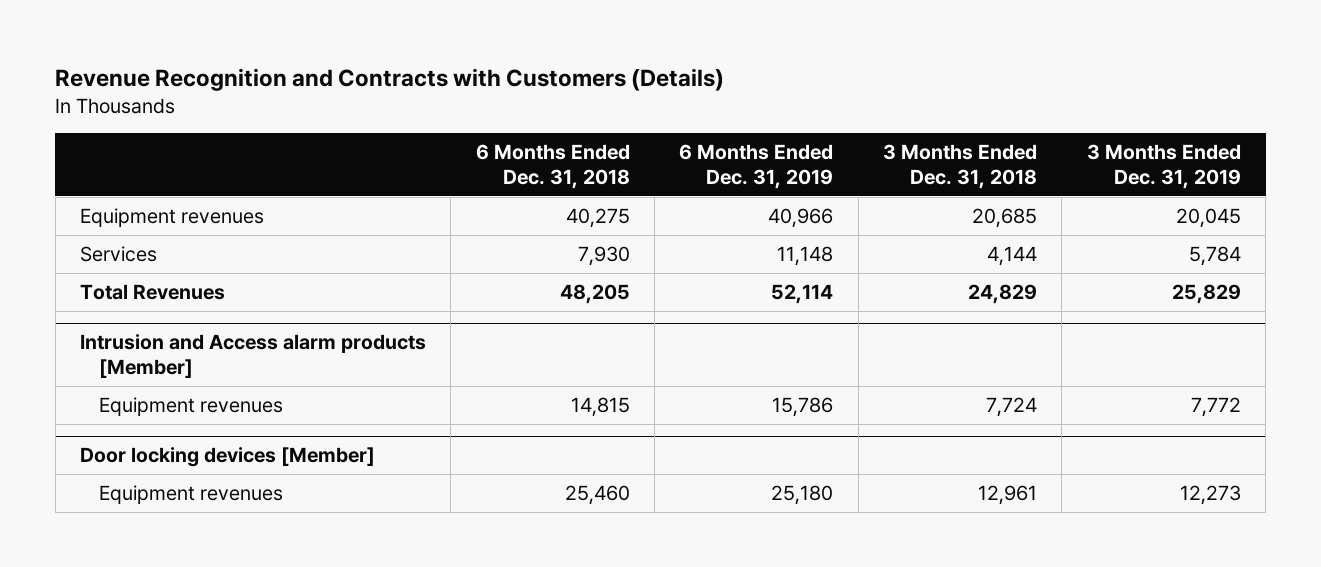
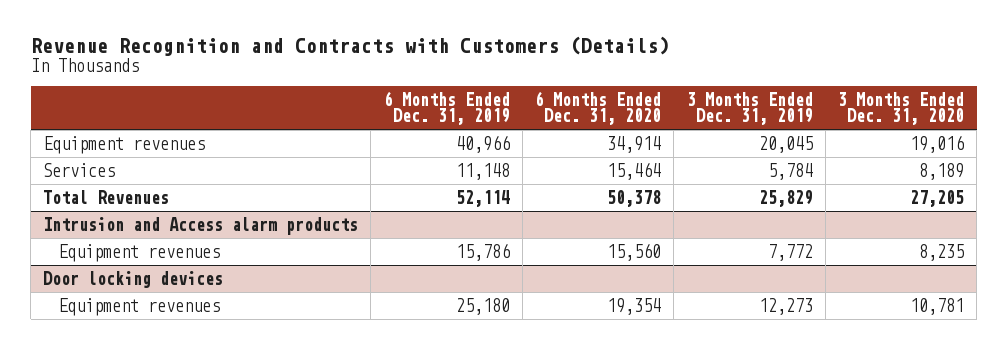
[475,144,630,190] 6 Months Ended Dec. 31, 2018 -> none
[883,144,1038,190] 3 Months Ended Dec. 31, 2018 -> none
none -> [535,90,662,126] 6 Months Ended Dec. 31, 2020
none -> [838,91,965,126] 3 Months Ended Dec. 31, 2020
[79,334,426,379] Intrusion and Access alarm products [Member] -> [43,217,359,236] Intrusion and Access alarm products
[79,447,375,468] Door locking devices [Member] -> [43,271,224,289] Door locking devices

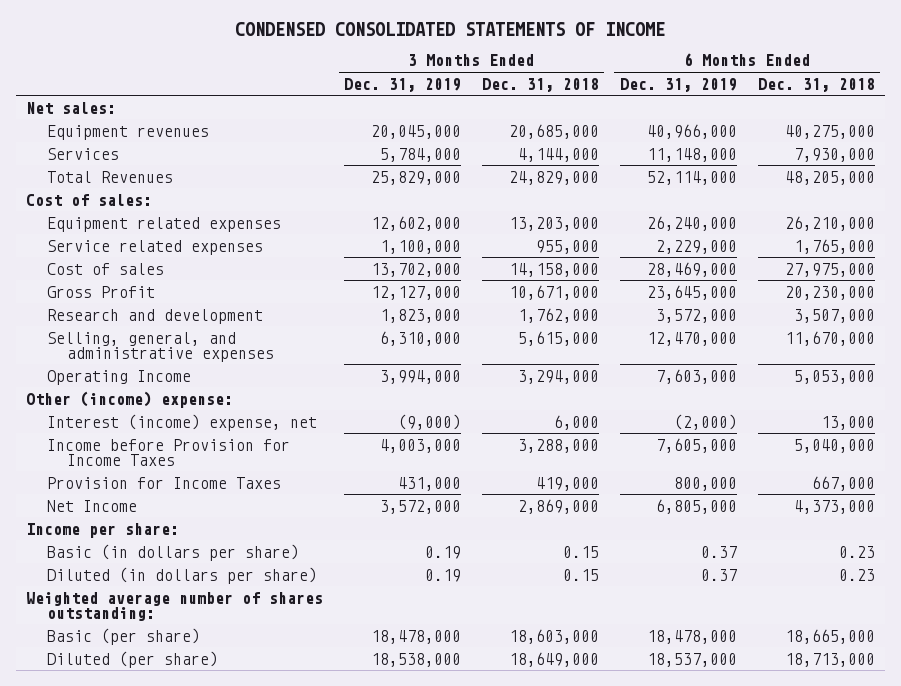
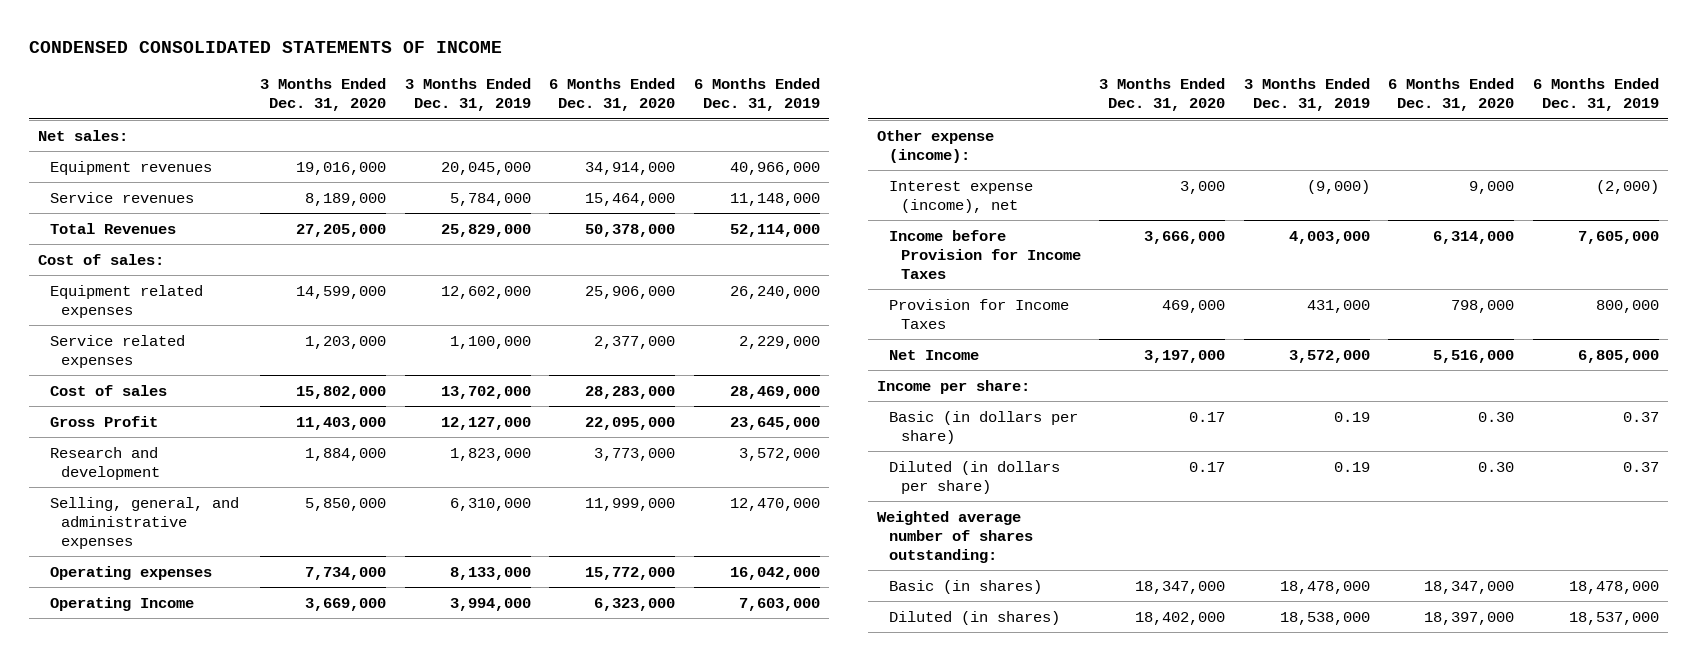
[481,77,599,92] Dec. 31, 2018 -> none
[757,77,875,92] Dec. 31, 2018 -> none
none -> [259,78,386,112] 3 Months Ended Dec. 31, 2020
none -> [549,78,676,112] 6 Months Ended Dec. 31, 2020
[46,147,119,160] Services -> [49,191,194,203] Service revenues
none -> [49,565,212,580] Operating expenses
[26,390,234,408] Other (income) expense: -> [877,129,995,163] Other expense (income):
[46,413,317,431] Interest (income) expense, net -> [889,180,1034,213] Interest expense (income), net
[46,627,200,645] Basic (per share) -> [889,579,1043,594] Basic (in shares)
[46,650,218,668] Diluted (per share) -> [889,610,1061,625] Diluted (in shares)

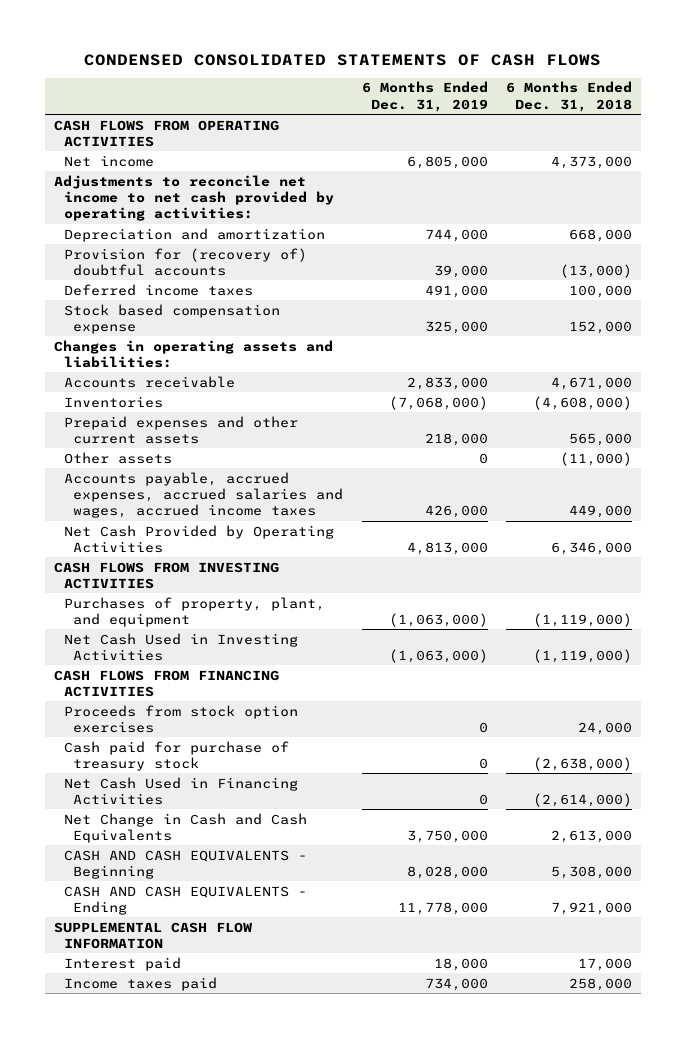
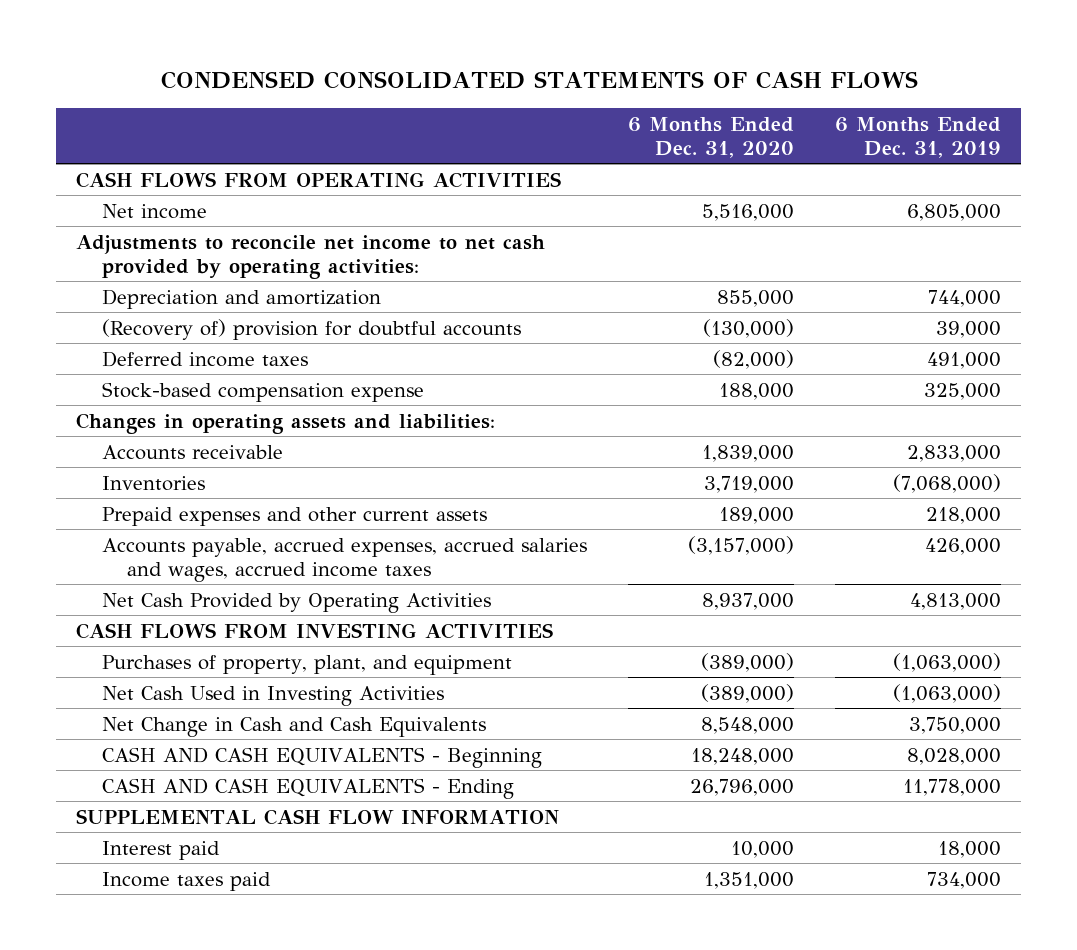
[505,81,632,112] 6 Months Ended Dec. 31, 2018 -> none
none -> [627,116,794,158] 6 Months Ended Dec. 31, 2020
[63,247,307,276] Provision for (recovery of) doubtful accounts -> [101,318,521,340] (Recovery of) provision for doubtful accounts
[63,303,280,334] Stock based compensation expense -> [101,381,424,402] Stock-based compensation expense
[63,451,172,464] Other assets -> none
[54,669,280,697] CASH FLOWS FROM FINANCING ACTIVITIES -> none
[63,704,298,733] Proceeds from stock option exercises -> none
[63,740,289,771] Cash paid for purchase of treasury stock -> none
[63,776,298,805] Net Cash Used in Financing Activities -> none

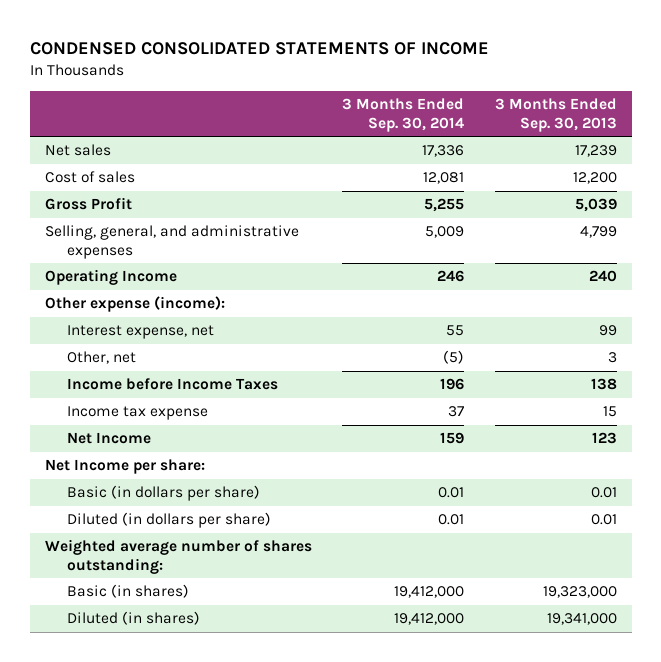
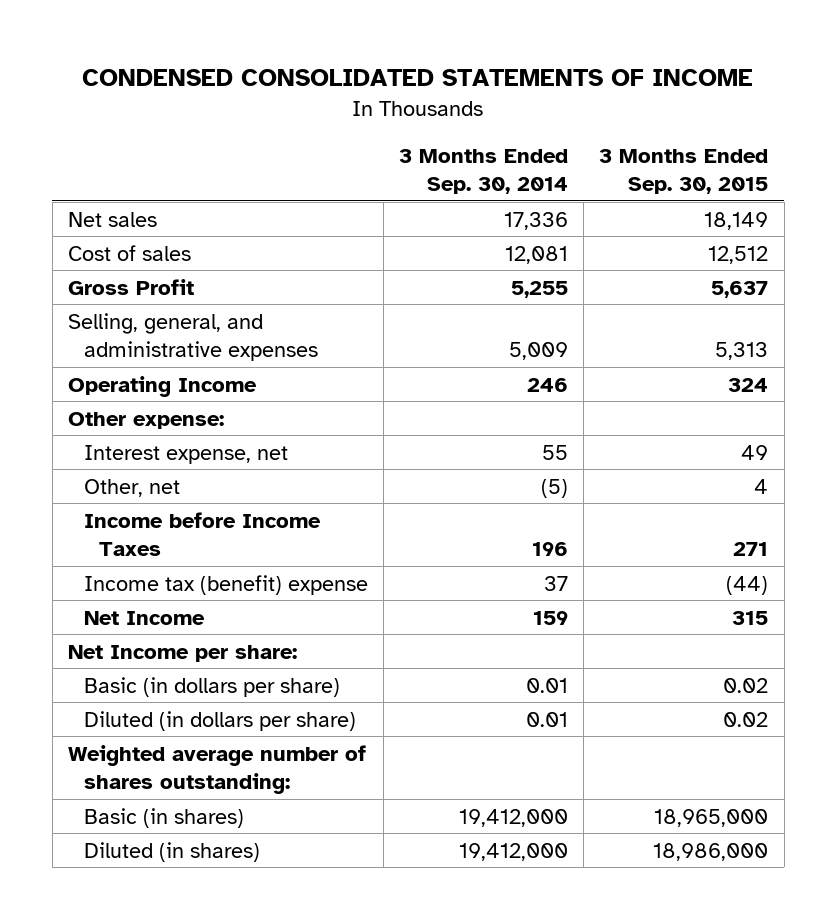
[494,98,617,132] 3 Months Ended Sep. 30, 2013 -> none
none -> [599,148,769,195] 3 Months Ended Sep. 30, 2015
[44,296,225,313] Other expense (income): -> [68,411,225,429] Other expense:
[67,406,209,421] Income tax expense -> [83,574,368,595] Income tax (benefit) expense

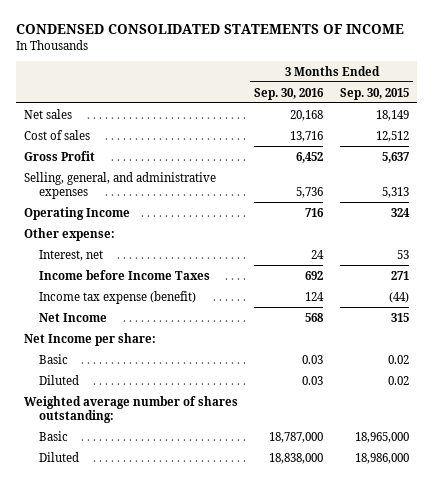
[399,148,569,195] 3 Months Ended Sep. 30, 2014 -> none
none -> [254,87,325,100] Sep. 30, 2016
[83,478,180,497] Other, net -> none
[83,444,288,464] Interest expense, net -> [39,249,104,261] Interest, net
[741,444,769,460] 49 -> [396,249,409,259] 53
[83,574,368,595] Income tax (benefit) expense -> [39,290,197,304] Income tax expense (benefit)
[83,676,340,697] Basic (in dollars per share) -> [39,353,69,364] Basic
[83,710,356,731] Diluted (in dollars per share) -> [39,374,80,385] Diluted
[83,807,244,828] Basic (in shares) -> [39,430,69,441] Basic
[83,841,260,862] Diluted (in shares) -> [39,451,80,462] Diluted

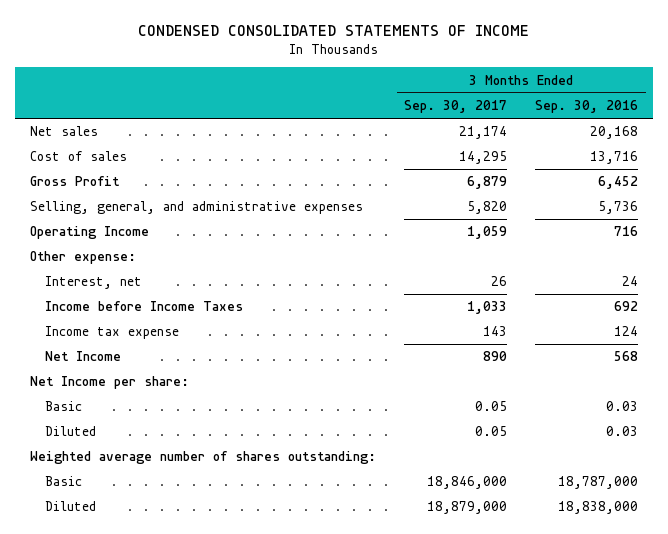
[339,87,409,100] Sep. 30, 2015 -> none
none -> [403,100,507,114] Sep. 30, 2017
[39,290,197,304] Income tax expense (benefit) -> [45,326,180,340] Income tax expense

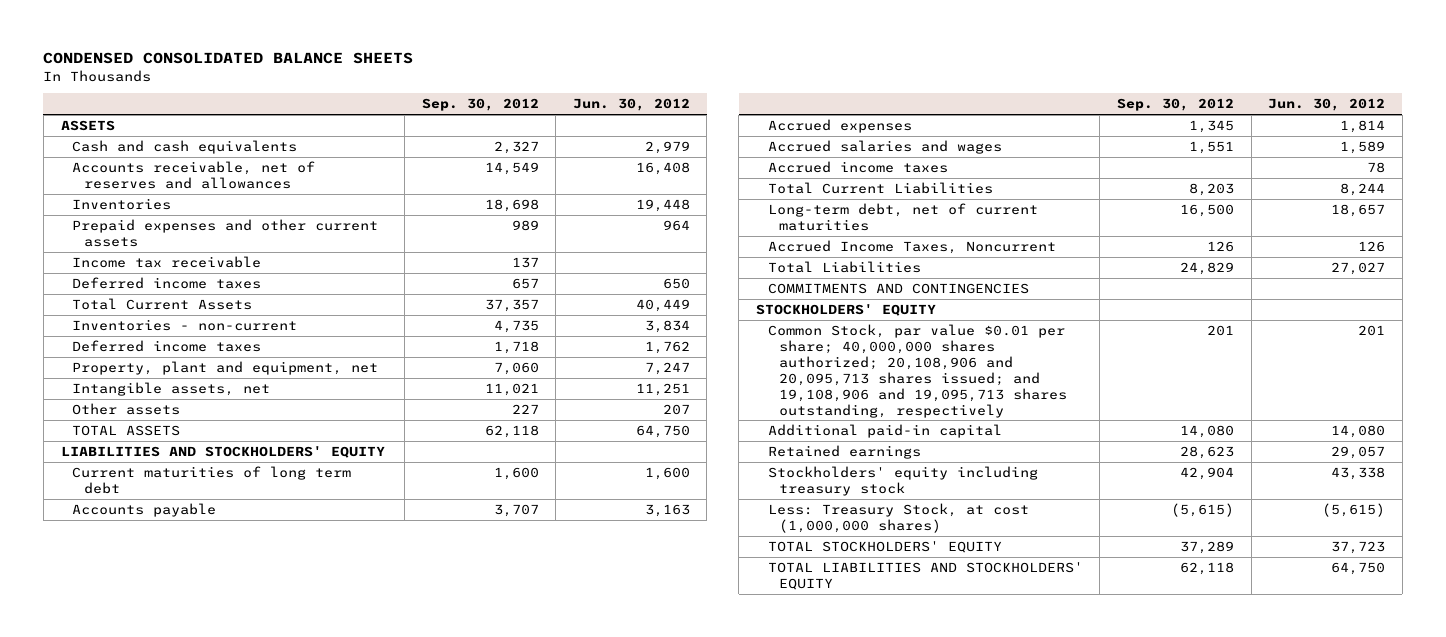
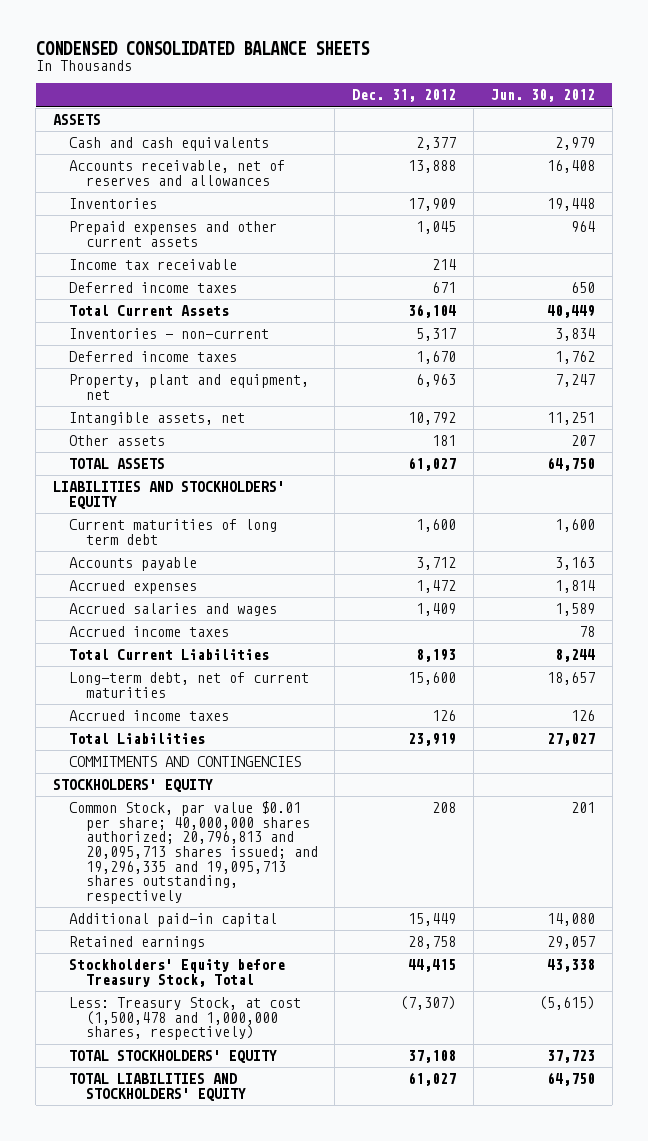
[421,98,539,112] Sep. 30, 2012 -> none
none -> [352,89,457,103] Dec. 31, 2012
[767,239,1056,254] Accrued Income Taxes, Noncurrent -> [69,710,230,722] Accrued income taxes
[767,323,1068,418] Common Stock, par value $0.01 per share; 40,000,000 shares authorized; 20,108,906 and 20,095,713 shares issued; and 19,108,906 and 19,095,713 shares outstanding, respectively -> [69,801,318,905] Common Stock, par value $0.01 per share; 40,000,000 shares authorized; 20,796,813 and 20,095,713 shares issued; and 19,296,335 and 19,095,713 shares outstanding, respectively
[767,465,1038,496] Stockholders' equity including treasury stock -> [69,959,286,987] Stockholders' Equity before Treasury Stock, Total
[767,502,1029,533] Less: Treasury Stock, at cost (1,000,000 shares) -> [69,997,302,1041] Less: Treasury Stock, at cost (1,500,478 and 1,000,000 shares, respectively)

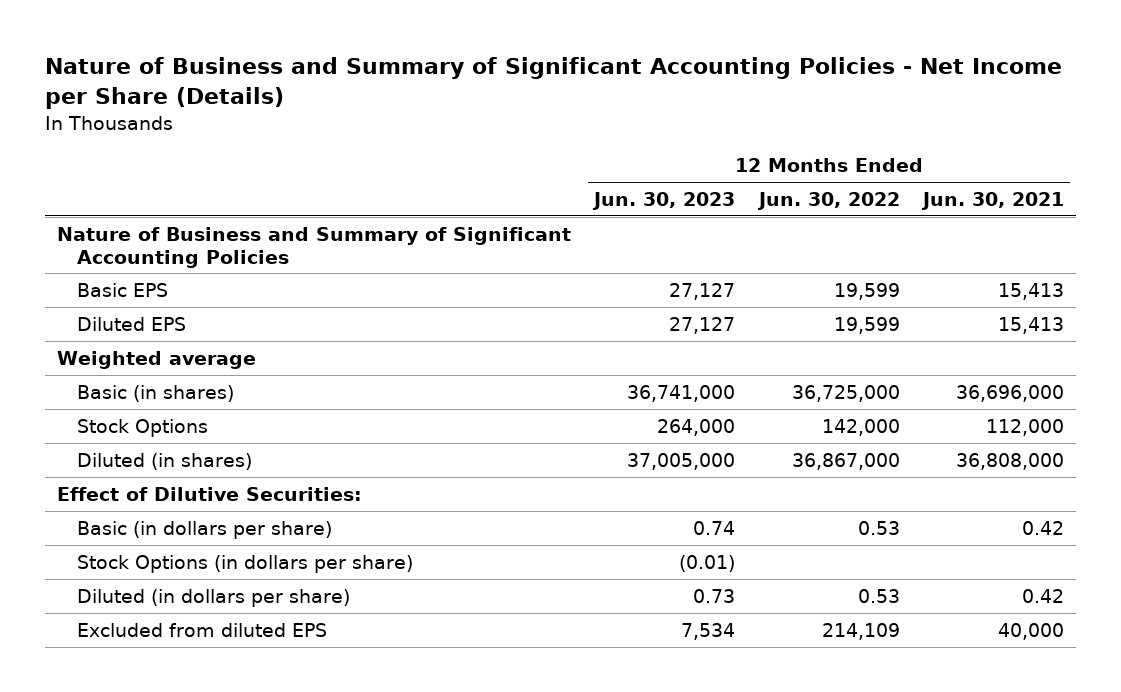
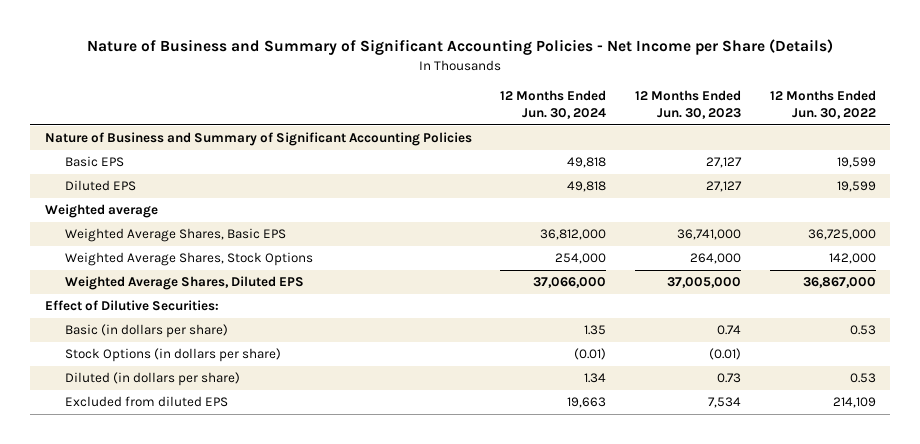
[921,191,1065,210] Jun. 30, 2021 -> none
none -> [500,89,607,119] 12 Months Ended Jun. 30, 2024
[76,384,234,402] Basic (in shares) -> [64,228,286,243] Weighted Average Shares, Basic EPS
[76,418,208,437] Stock Options -> [64,252,313,267] Weighted Average Shares, Stock Options
[76,452,252,470] Diluted (in shares) -> [64,276,304,291] Weighted Average Shares, Diluted EPS

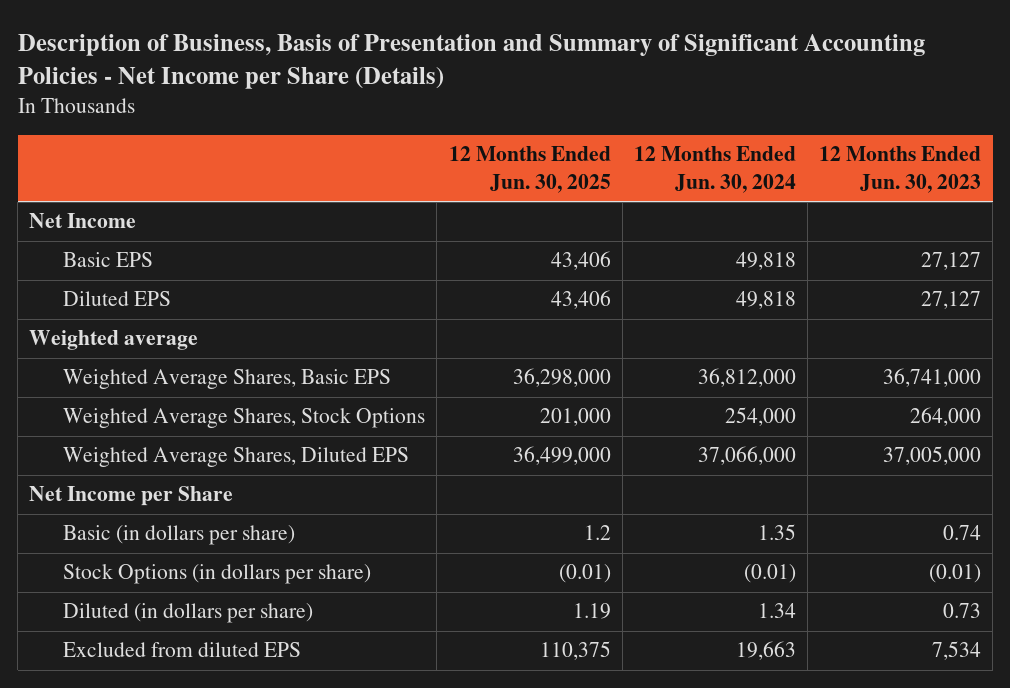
[87,39,834,56] Nature of Business and Summary of Significant Accounting Policies - Net Income per Share (Details) -> [17,33,925,90] Description of Business, Basis of Presentation and Summary of Significant Accounting Policies - Net Income per Share (Details)
[769,89,876,119] 12 Months Ended Jun. 30, 2022 -> none
none -> [448,146,611,193] 12 Months Ended Jun. 30, 2025
[44,132,472,147] Nature of Business and Summary of Significant Accounting Policies -> none
none -> [29,213,137,229] Net Income
[44,300,219,312] Effect of Dilutive Securities: -> [29,486,234,507] Net Income per Share

